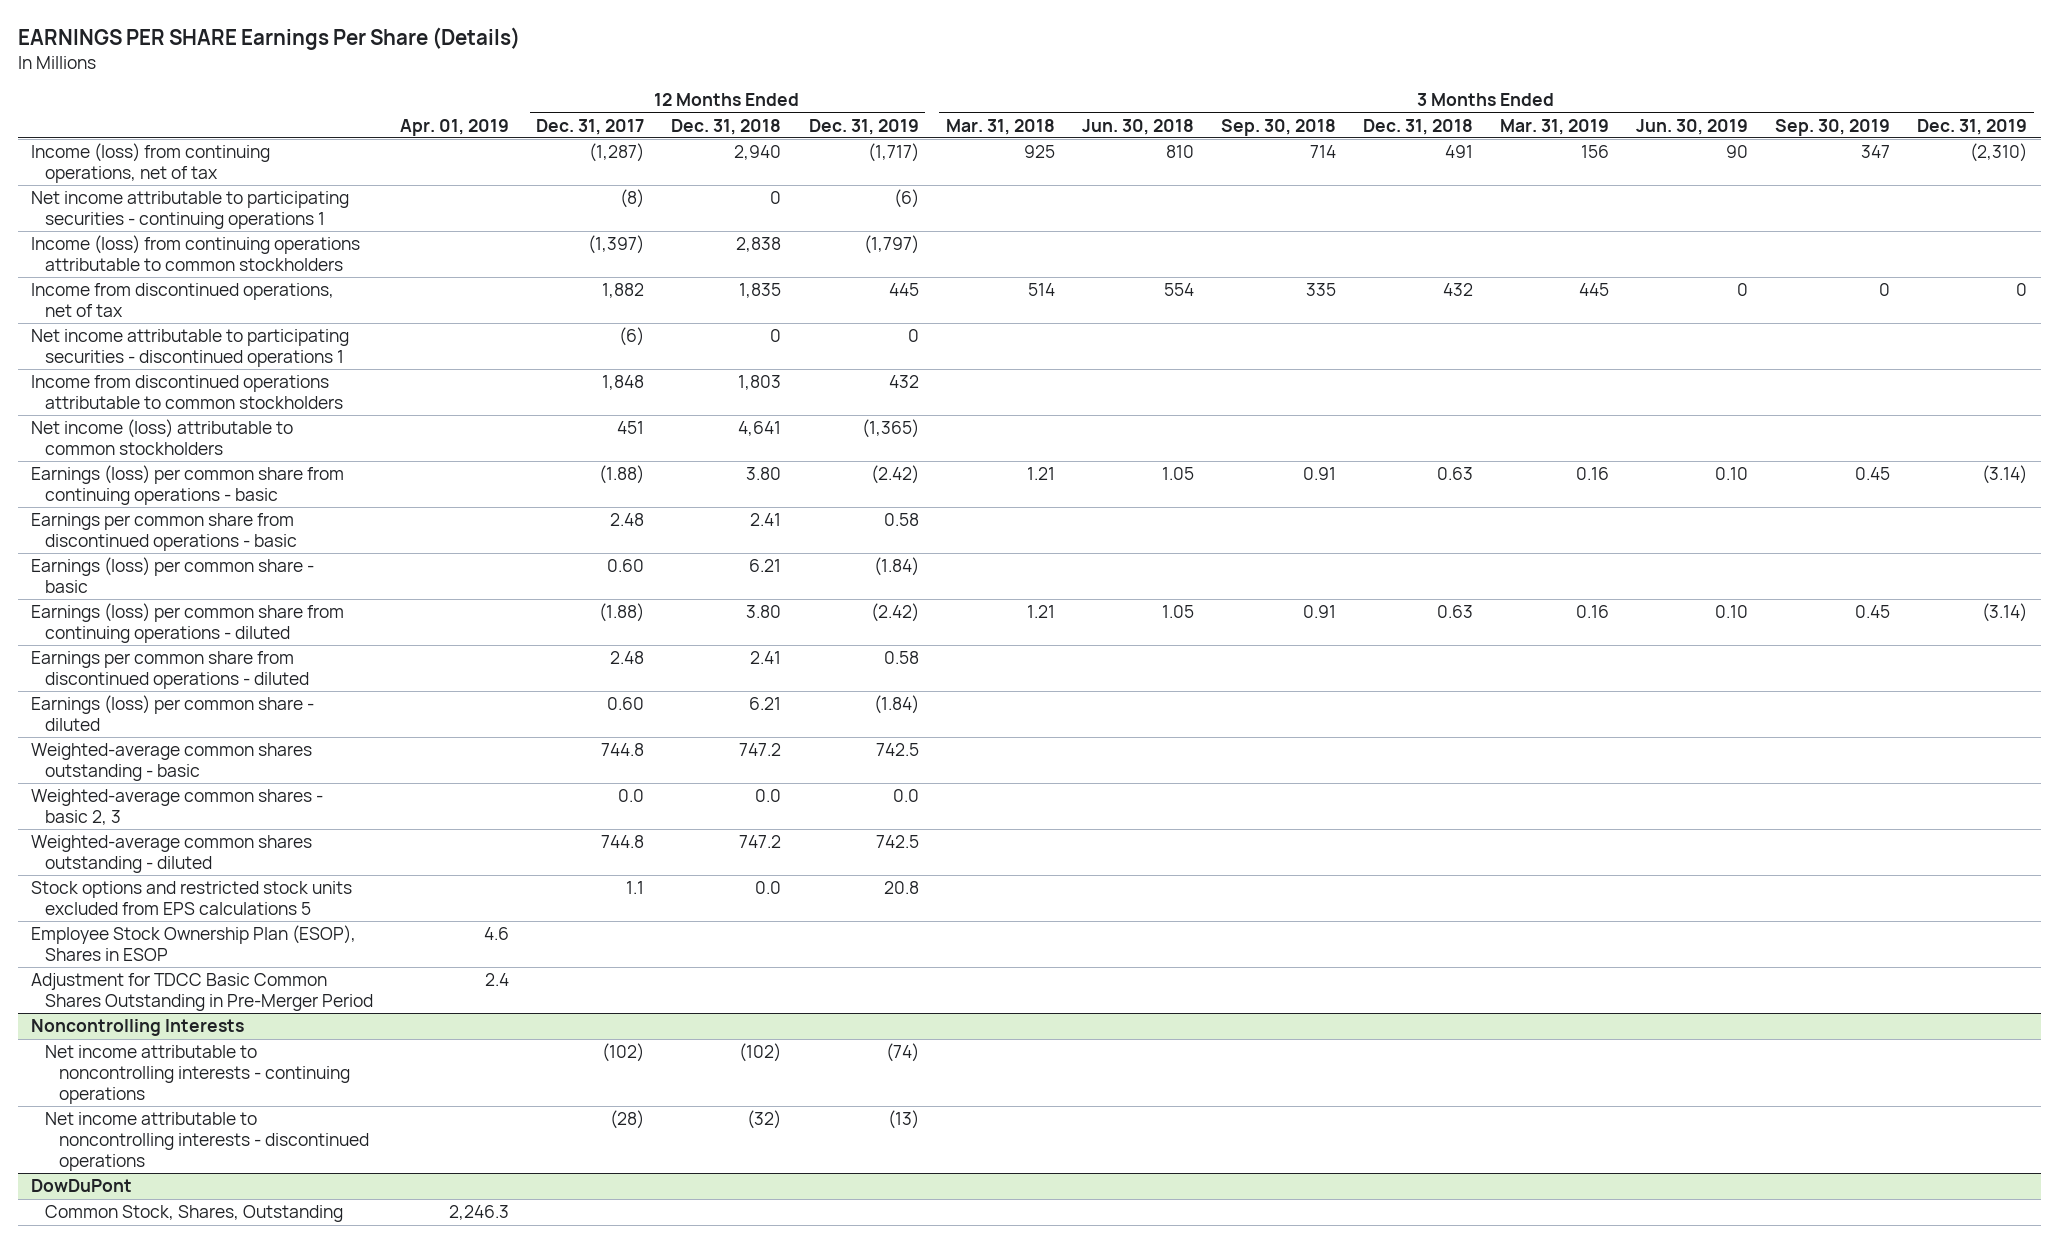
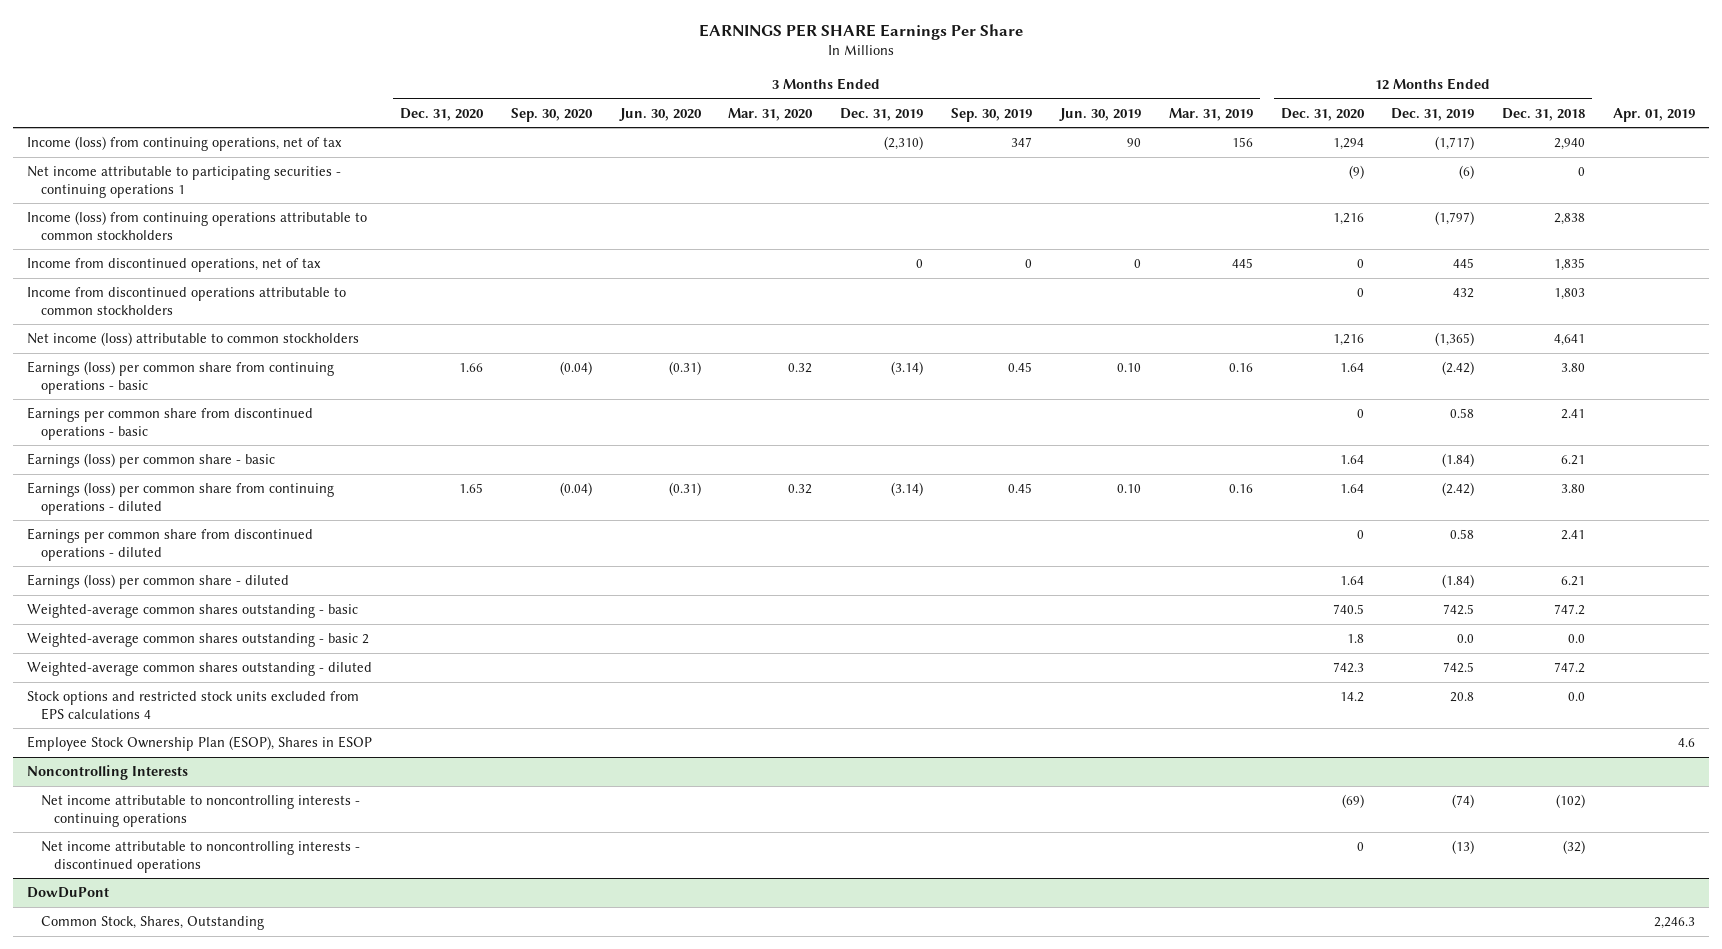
[17,27,520,51] EARNINGS PER SHARE Earnings Per Share (Details) -> [699,23,1024,40] EARNINGS PER SHARE Earnings Per Share
[536,118,645,135] Dec. 31, 2017 -> none
[945,118,1055,135] Mar. 31, 2018 -> none
[1081,118,1194,135] Jun. 30, 2018 -> none
[1220,118,1336,136] Sep. 30, 2018 -> none
[1362,118,1473,135] Dec. 31, 2018 -> none
none -> [399,107,484,121] Dec. 31, 2020
none -> [510,107,593,122] Sep. 30, 2020
none -> [618,107,702,121] Jun. 30, 2020
none -> [728,107,814,121] Mar. 31, 2020
none -> [1280,107,1365,121] Dec. 31, 2020
[31,329,350,367] Net income attributable to participating securities - discontinued operations 1 -> none
[31,789,324,825] Weighted-average common shares - basic 2, 3 -> [27,633,370,648] Weighted-average common shares outstanding - basic 2
[31,881,353,915] Stock options and restricted stock units excluded from EPS calculations 5 -> [27,691,360,720] Stock options and restricted stock units excluded from EPS calculations 4
[31,973,374,1011] Adjustment for TDCC Basic Common Shares Outstanding in Pre-Merger Period -> none

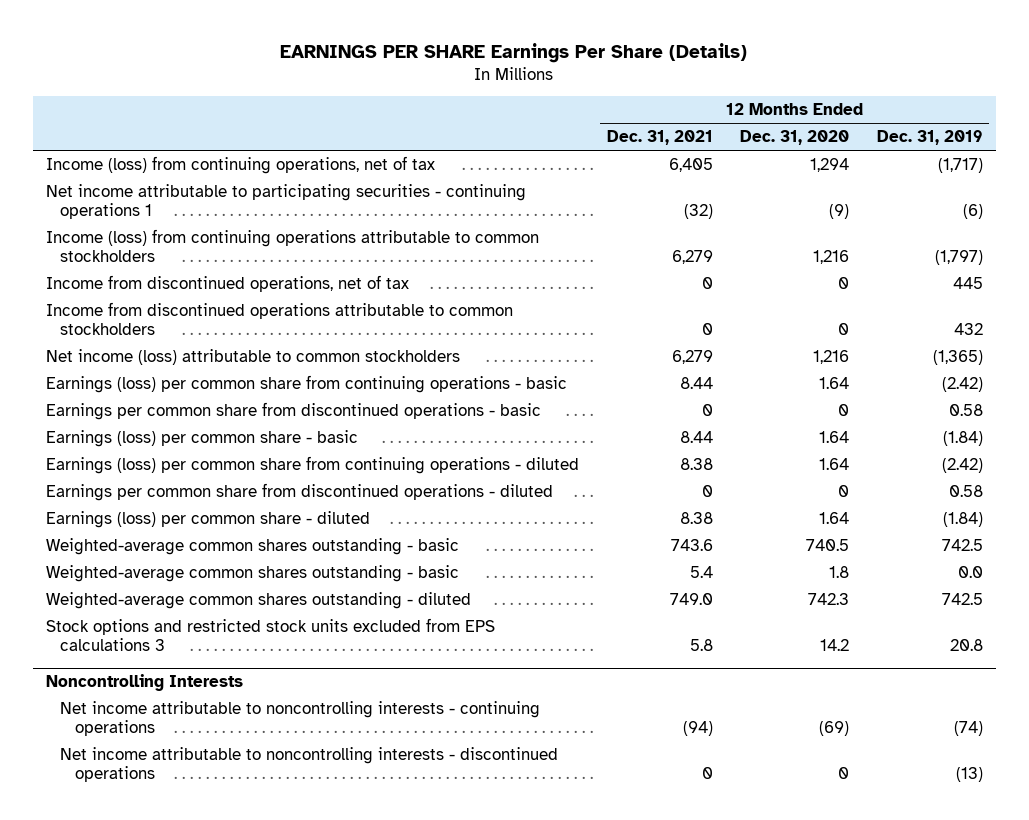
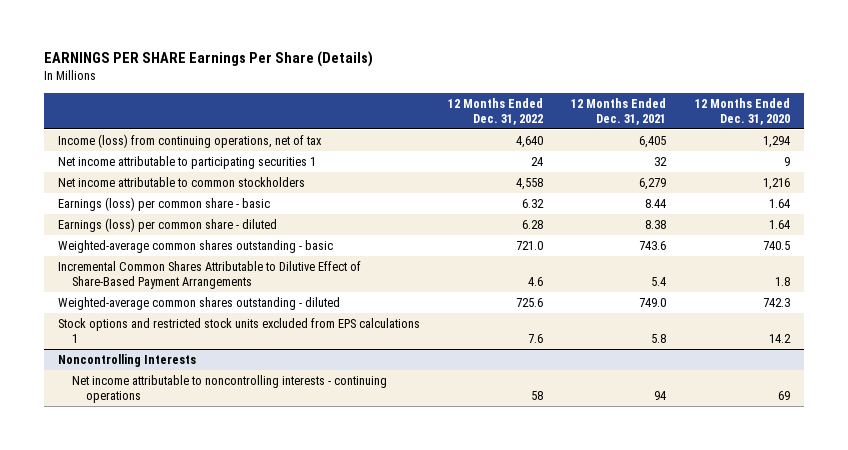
[876,130,983,146] Dec. 31, 2019 -> none
none -> [448,97,544,125] 12 Months Ended Dec. 31, 2022
[46,274,410,292] Income from discontinued operations, net of tax -> none
[46,301,514,335] Income from discontinued operations attributable to common stockholders -> none
[46,348,461,365] Net income (loss) attributable to common stockholders -> none
[46,374,568,393] Earnings (loss) per common share from continuing operations - basic -> none
[46,401,542,420] Earnings per common share from discontinued operations - basic -> none
[46,183,527,219] Net income attributable to participating securities - continuing operations 1 -> [58,155,317,169] Net income attributable to participating securities 1
[683,203,713,219] (32) -> [654,156,668,166] 32
[829,203,850,219] (9) -> [783,156,790,166] 9
[46,228,540,262] Income (loss) from continuing operations attributable to common stockholders -> [58,176,306,187] Net income attributable to common stockholders
[46,455,580,474] Earnings (loss) per common share from continuing operations - diluted -> none
[46,482,554,501] Earnings per common share from discontinued operations - diluted -> none
[46,564,460,582] Weighted-average common shares outstanding - basic -> [58,260,362,289] Incremental Common Shares Attributable to Dilutive Effect of Share-Based Payment Arrangements
[46,617,496,651] Stock options and restricted stock units excluded from EPS calculations 3 -> [58,317,421,343] Stock options and restricted stock units excluded from EPS calculations 1
[60,746,559,782] Net income attributable to noncontrolling interests - discontinued operations -> none
[682,720,713,736] (94) -> [654,390,667,400] 94
[819,720,850,736] (69) -> [777,390,790,400] 69

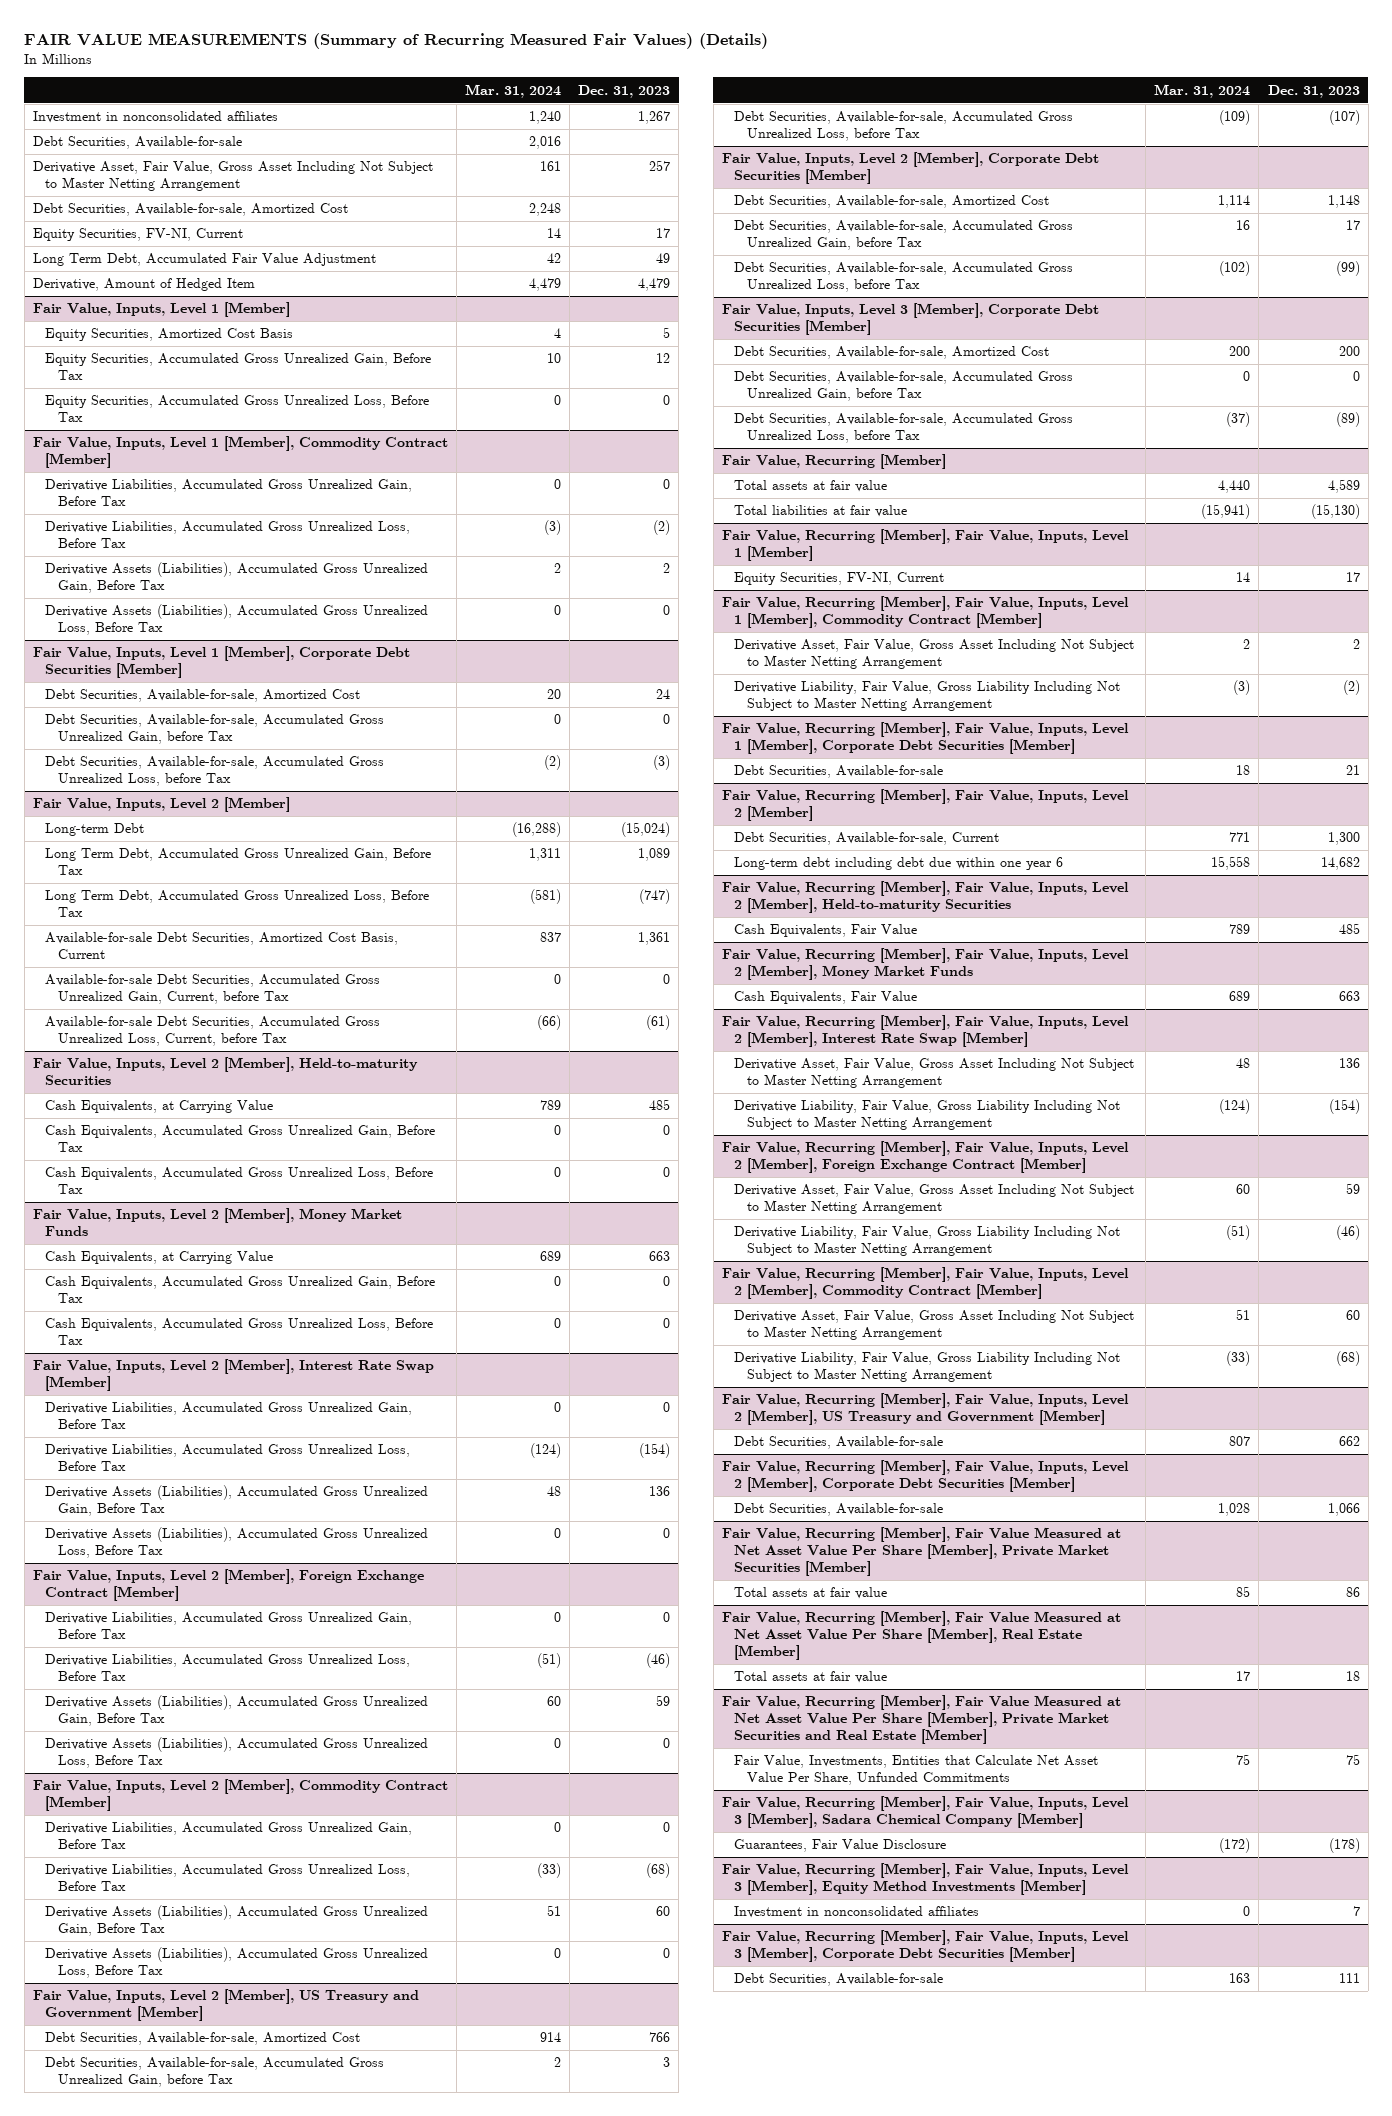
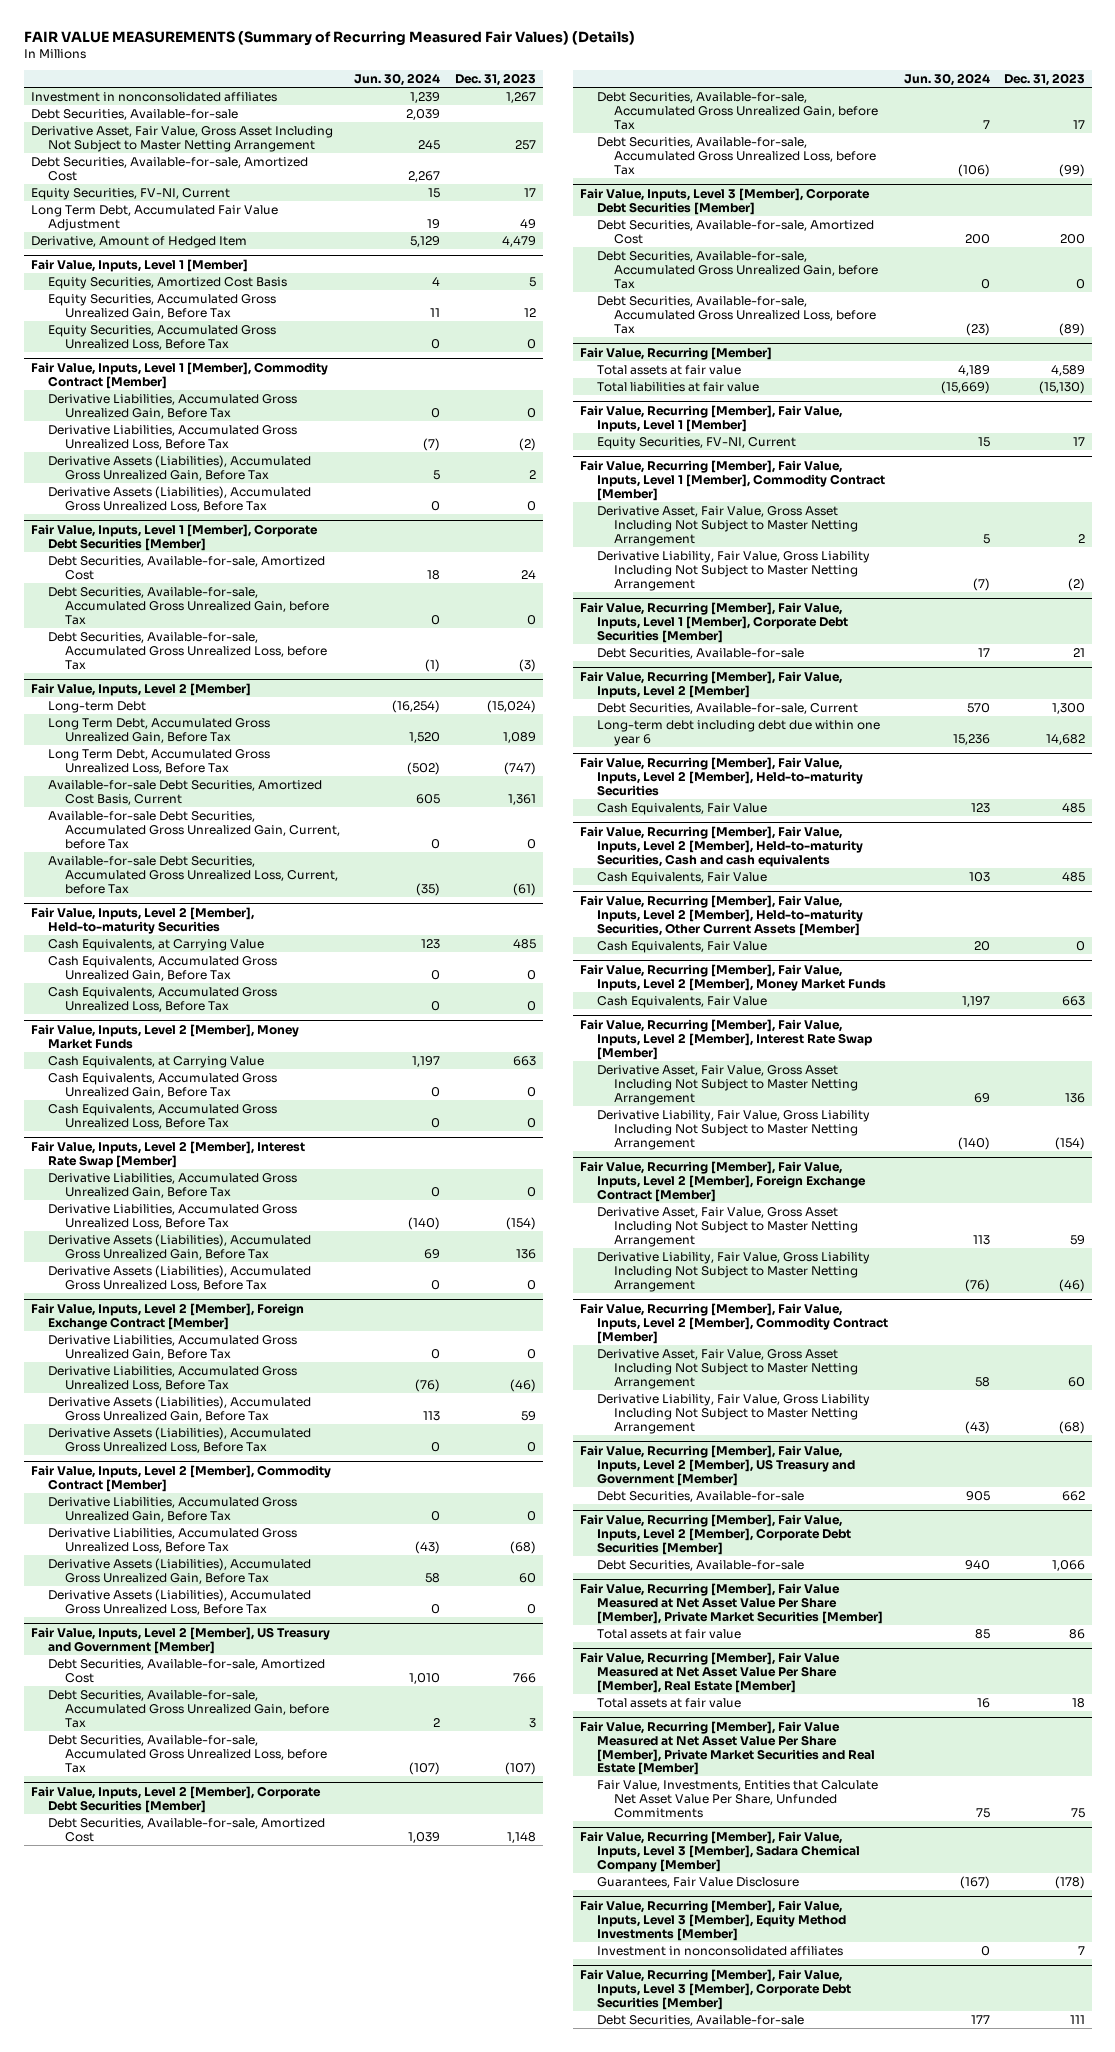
[465,83,562,98] Mar. 31, 2024 -> none
none -> [354,73,441,87] Jun. 30, 2024
none -> [579,825,864,867] Fair Value, Recurring [Member], Fair Value, Inputs, Level 2 [Member], Held-to-maturity Securities, Cash and cash equivalents
none -> [597,871,768,884] Cash Equivalents, Fair Value
none -> [579,894,864,936] Fair Value, Recurring [Member], Fair Value, Inputs, Level 2 [Member], Held-to-maturity Securities, Other Current Assets [Member]
none -> [597,940,768,953] Cash Equivalents, Fair Value

